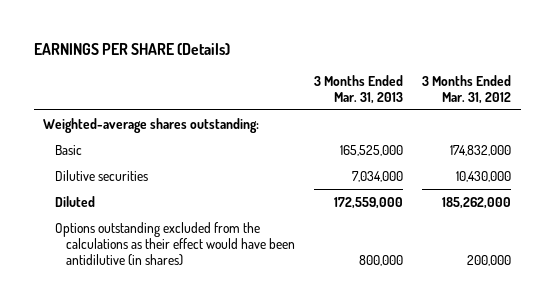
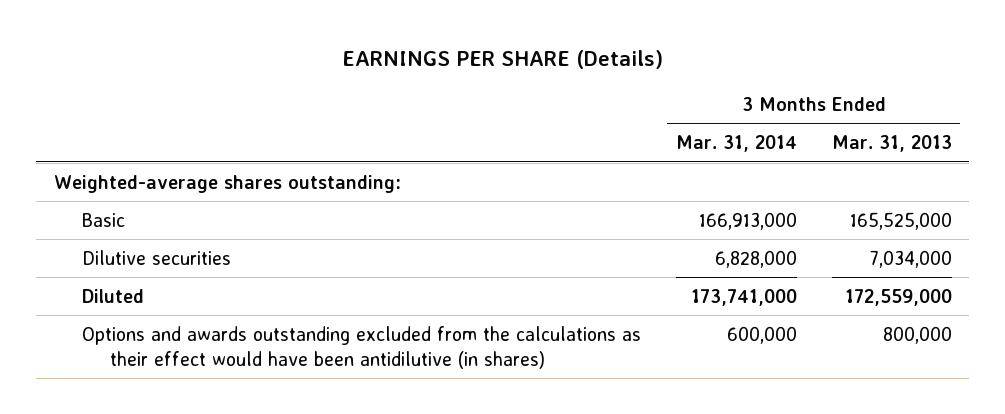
[422,74,512,104] 3 Months Ended Mar. 31, 2012 -> none
none -> [675,135,797,153] Mar. 31, 2014
[54,221,296,267] Options outstanding excluded from the calculations as their effect would have been antidilutive (in shares) -> [81,325,641,369] Options and awards outstanding excluded from the calculations as their effect would have been antidilutive (in shares)

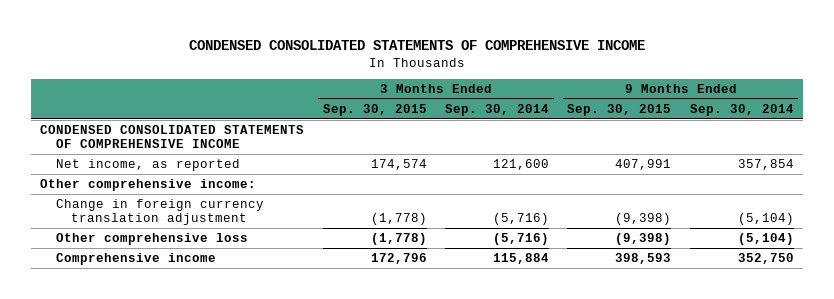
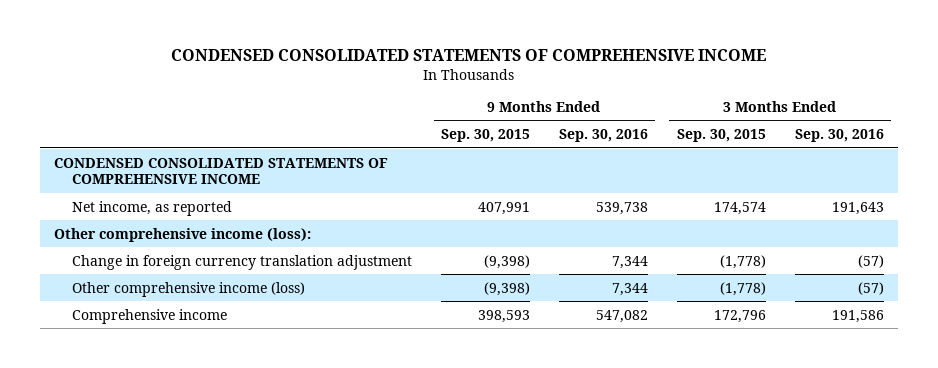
[445,103,550,116] Sep. 30, 2014 -> none
[689,103,794,116] Sep. 30, 2014 -> none
none -> [558,129,648,143] Sep. 30, 2016
none -> [794,129,884,143] Sep. 30, 2016
[40,178,257,191] Other comprehensive income: -> [54,227,312,242] Other comprehensive income (loss):
[55,232,248,245] Other comprehensive loss -> [71,281,305,297] Other comprehensive income (loss)

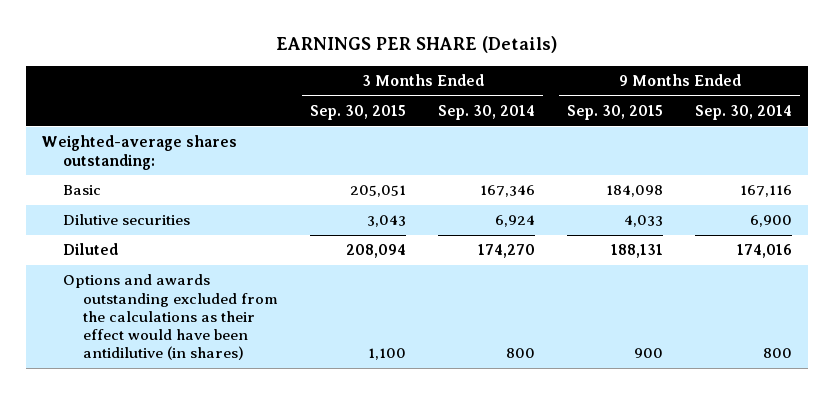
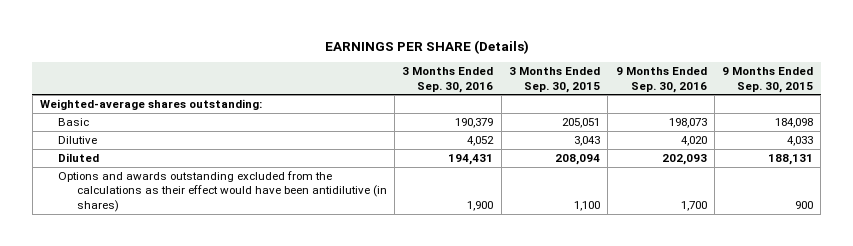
[438,105,536,121] Sep. 30, 2014 -> none
[695,105,793,121] Sep. 30, 2014 -> none
none -> [402,67,494,93] 3 Months Ended Sep. 30, 2016
none -> [615,67,707,93] 9 Months Ended Sep. 30, 2016
[62,214,190,226] Dilutive securities -> [58,136,98,145] Dilutive

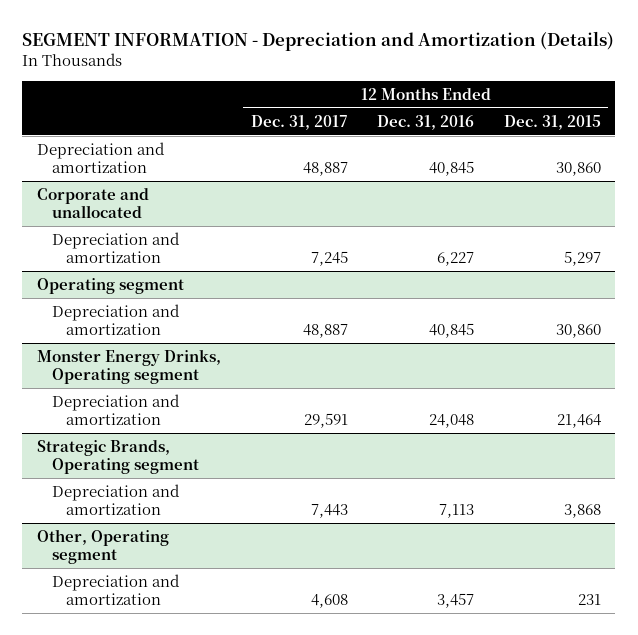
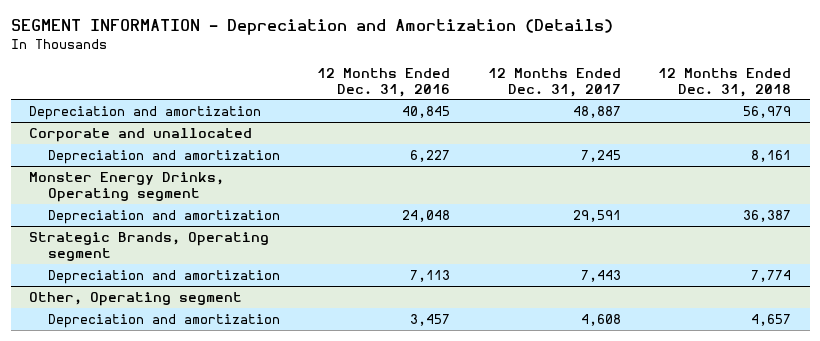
[503,114,601,130] Dec. 31, 2015 -> none
none -> [657,67,791,97] 12 Months Ended Dec. 31, 2018
[37,278,185,295] Operating segment -> none
[51,304,180,335] Depreciation and amortization -> none

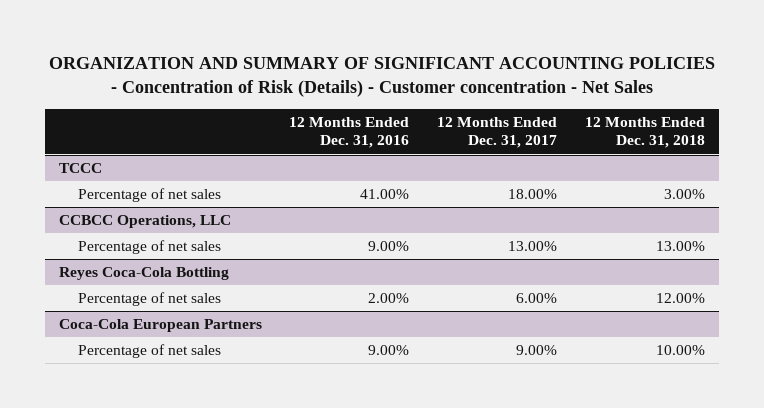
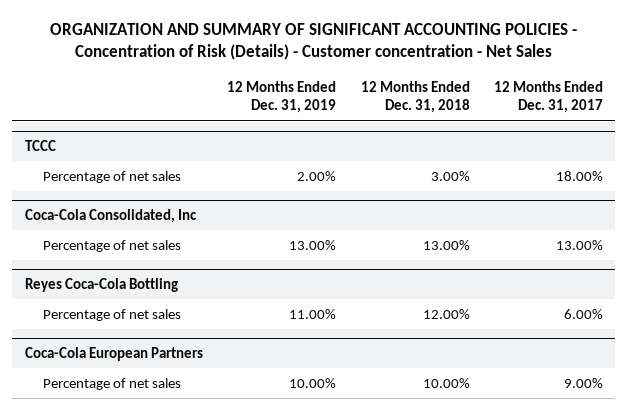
[289,116,410,149] 12 Months Ended Dec. 31, 2016 -> none
none -> [227,80,337,114] 12 Months Ended Dec. 31, 2019
[58,215,231,229] CCBCC Operations, LLC -> [24,209,197,224] Coca-Cola Consolidated, Inc

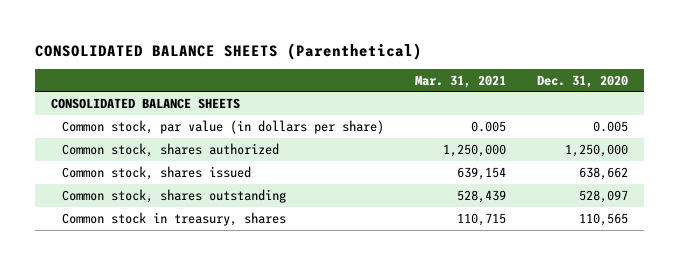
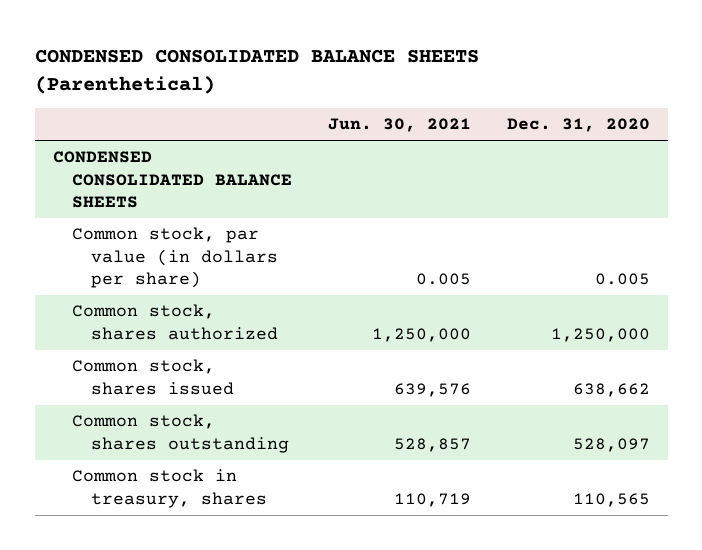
[35,42,423,60] CONSOLIDATED BALANCE SHEETS (Parenthetical) -> [34,49,479,95] CONDENSED CONSOLIDATED BALANCE SHEETS (Parenthetical)
[414,74,506,88] Mar. 31, 2021 -> none
none -> [327,118,471,133] Jun. 30, 2021
[51,97,241,109] CONSOLIDATED BALANCE SHEETS -> [52,151,292,209] CONDENSED CONSOLIDATED BALANCE SHEETS

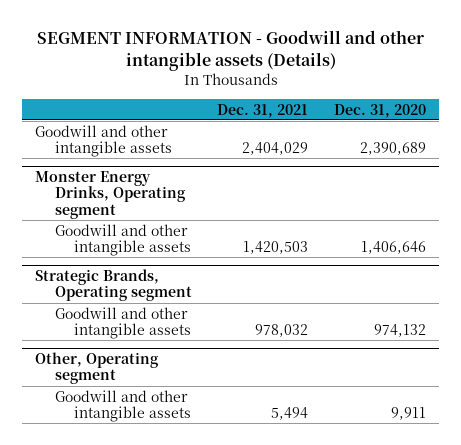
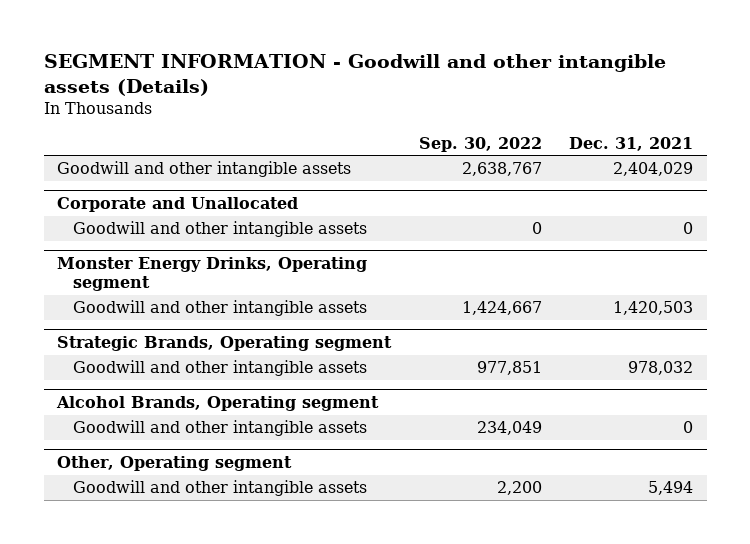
[333,103,426,118] Dec. 31, 2020 -> none
none -> [418,136,542,152] Sep. 30, 2022
none -> [57,196,299,212] Corporate and Unallocated
none -> [72,221,367,238] Goodwill and other intangible assets
none -> [56,395,380,411] Alcohol Brands, Operating segment
none -> [72,420,367,437] Goodwill and other intangible assets

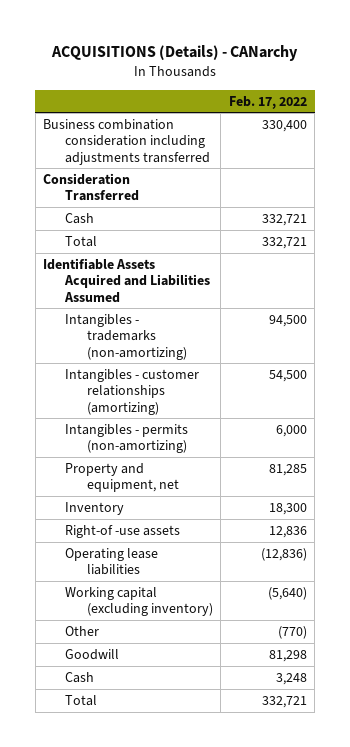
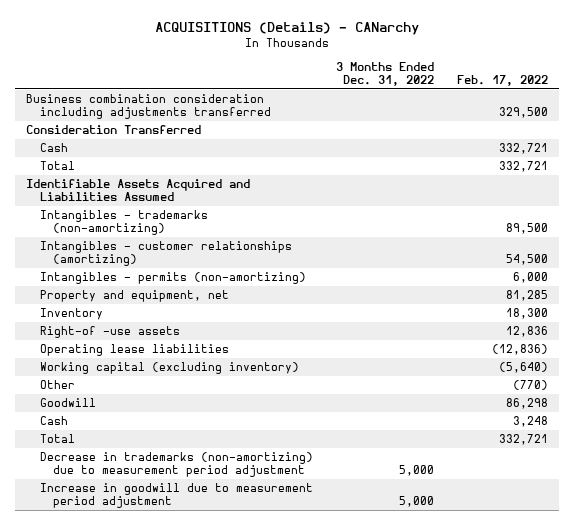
none -> [335,61,434,87] 3 Months Ended Dec. 31, 2022
[261,119,307,132] 330,400 -> [498,107,548,119] 329,500
[268,314,307,327] 94,500 -> [505,223,548,235] 89,500
[268,649,307,662] 81,298 -> [505,398,548,410] 86,298
none -> [39,452,313,478] Decrease in trademarks (non-amortizing) due to measurement period adjustment
none -> [39,483,313,509] Increase in goodwill due to measurement period adjustment

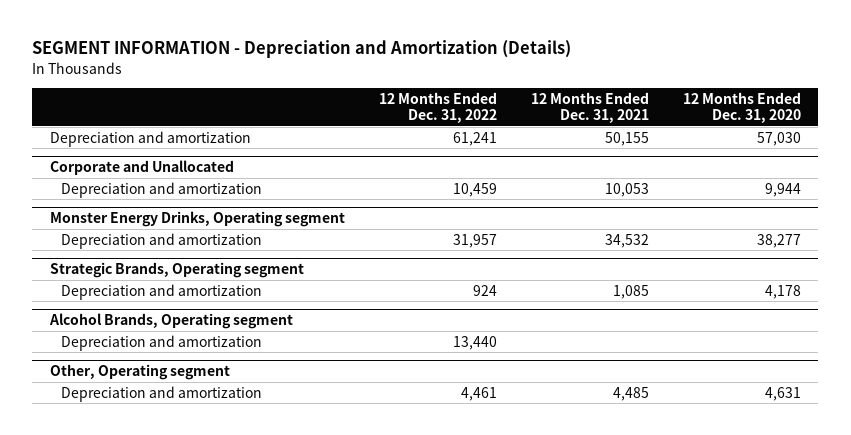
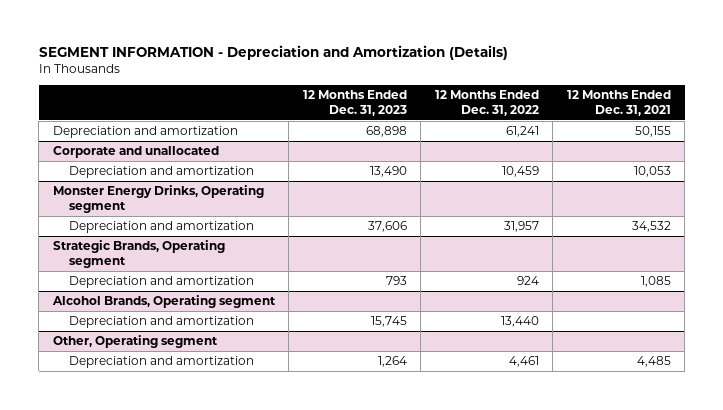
[683,91,802,124] 12 Months Ended Dec. 31, 2020 -> none
none -> [302,89,407,116] 12 Months Ended Dec. 31, 2023
[49,160,234,176] Corporate and Unallocated -> [52,146,219,159] Corporate and unallocated

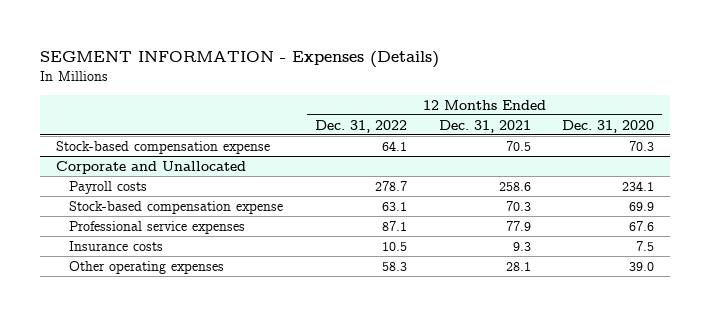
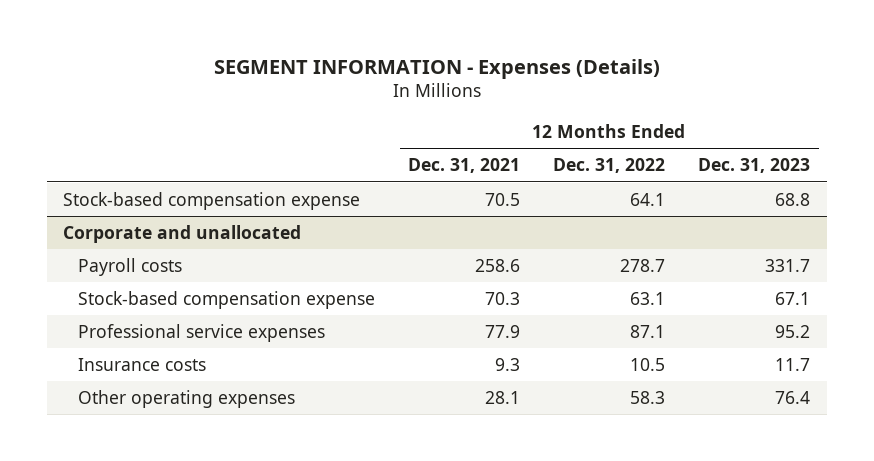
[562,119,655,133] Dec. 31, 2020 -> none
none -> [698,158,811,174] Dec. 31, 2023
[56,160,247,174] Corporate and Unallocated -> [63,224,302,243] Corporate and unallocated

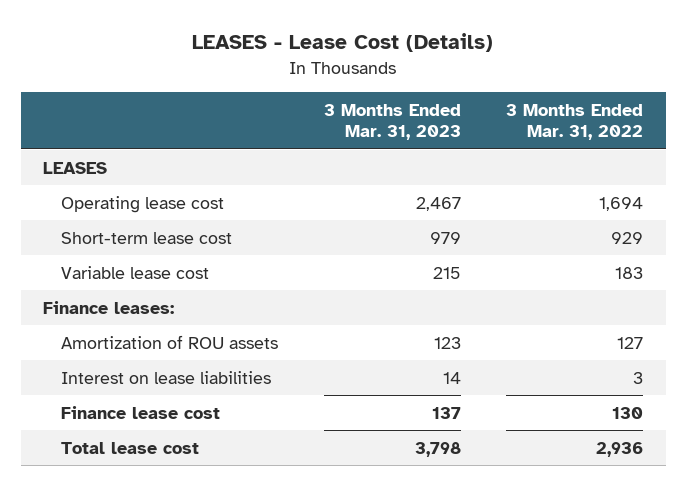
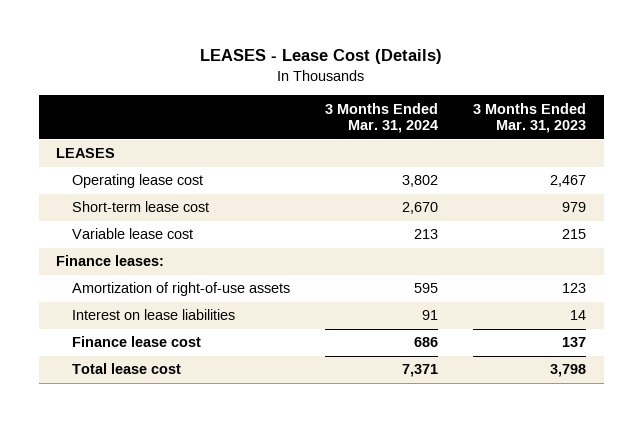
[505,103,643,141] 3 Months Ended Mar. 31, 2022 -> none
none -> [325,102,439,134] 3 Months Ended Mar. 31, 2024
[61,334,279,349] Amortization of ROU assets -> [72,282,291,297] Amortization of right-of-use assets

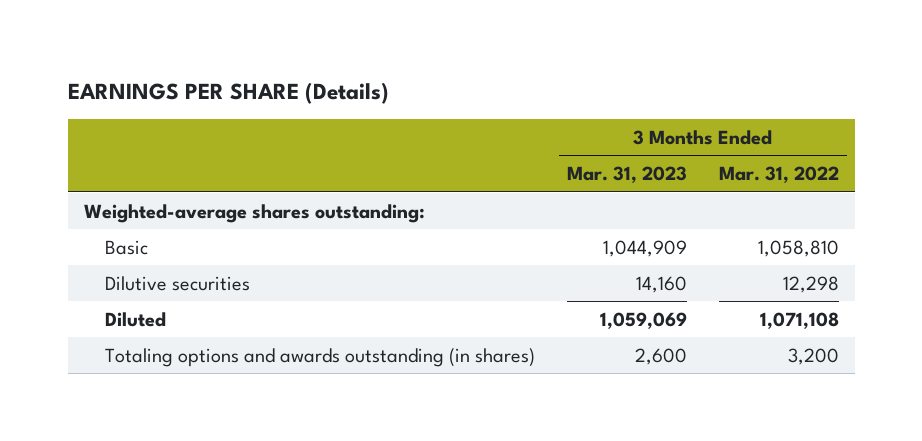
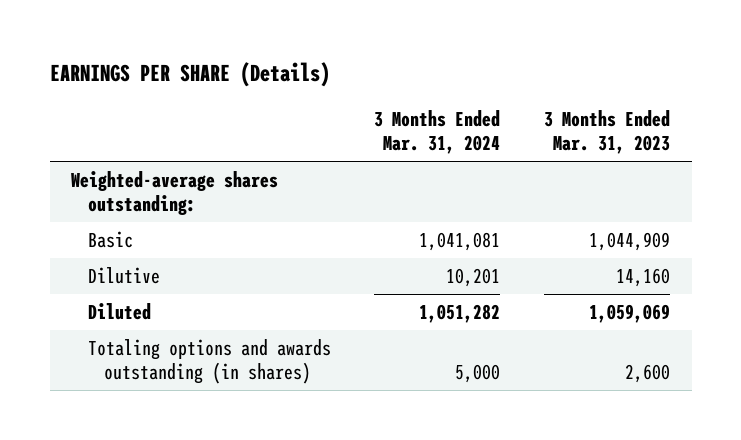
[718,166,839,184] Mar. 31, 2022 -> none
none -> [374,110,501,155] 3 Months Ended Mar. 31, 2024
[105,275,251,291] Dilutive securities -> [87,267,160,285] Dilutive

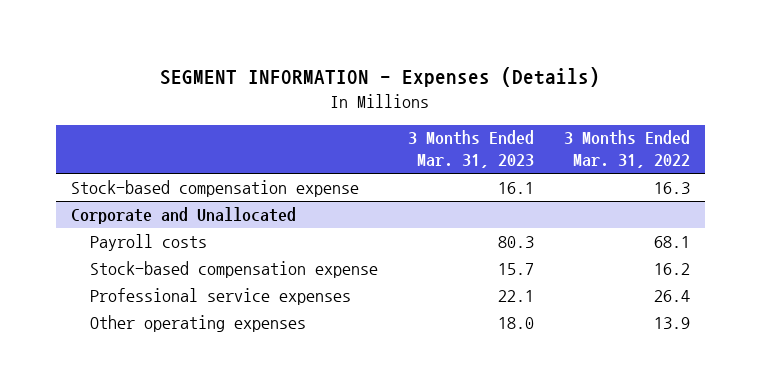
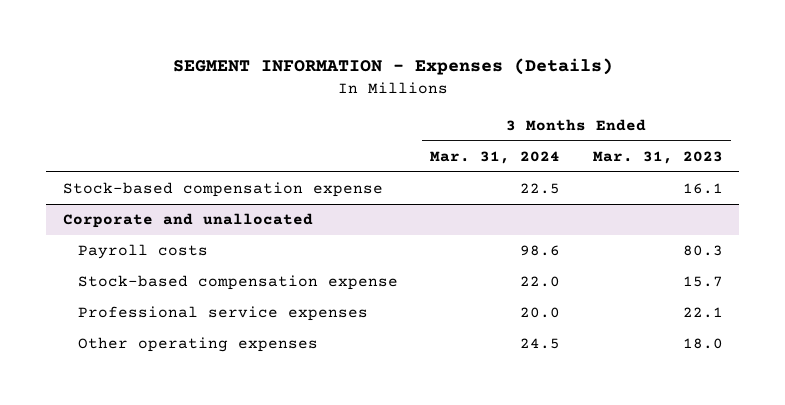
[564,130,691,169] 3 Months Ended Mar. 31, 2022 -> none
none -> [430,150,561,164] Mar. 31, 2024
[70,206,296,224] Corporate and Unallocated -> [62,213,313,229] Corporate and unallocated

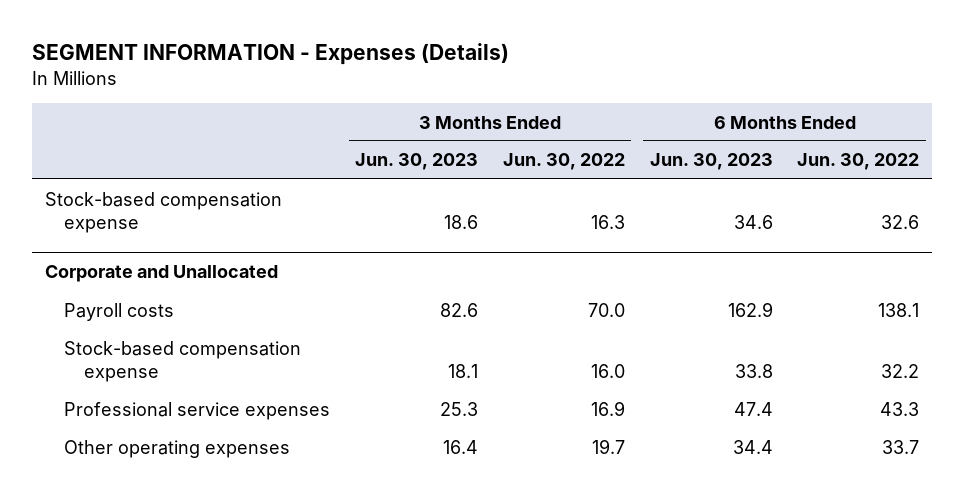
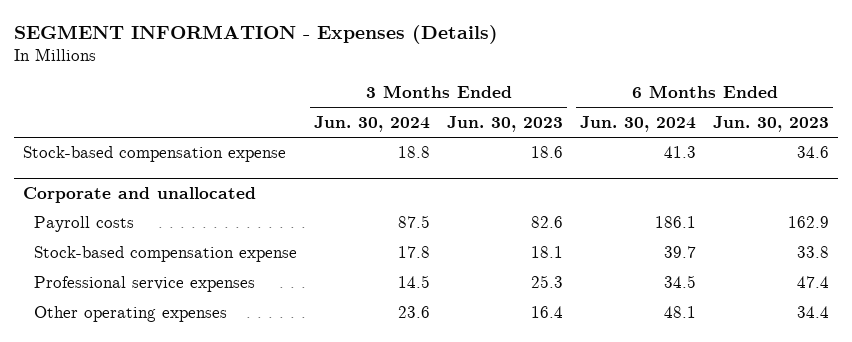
[502,153,625,171] Jun. 30, 2022 -> none
[797,153,920,171] Jun. 30, 2022 -> none
none -> [314,115,431,132] Jun. 30, 2024
none -> [580,115,697,132] Jun. 30, 2024
[44,265,278,283] Corporate and Unallocated -> [22,186,256,203] Corporate and unallocated

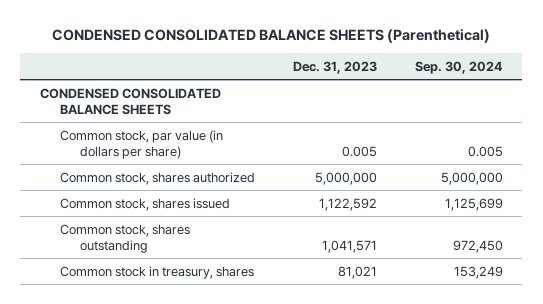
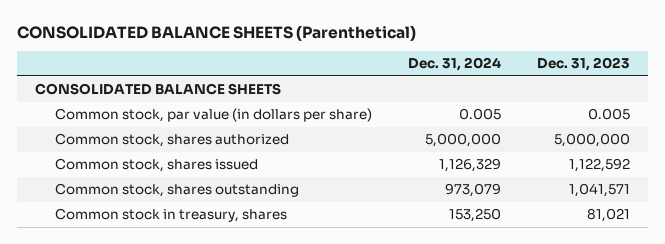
[52,29,491,44] CONDENSED CONSOLIDATED BALANCE SHEETS (Parenthetical) -> [16,24,416,41] CONSOLIDATED BALANCE SHEETS (Parenthetical)
[415,60,504,74] Sep. 30, 2024 -> none
none -> [407,57,501,72] Dec. 31, 2024
[39,87,221,115] CONDENSED CONSOLIDATED BALANCE SHEETS -> [34,83,281,96] CONSOLIDATED BALANCE SHEETS

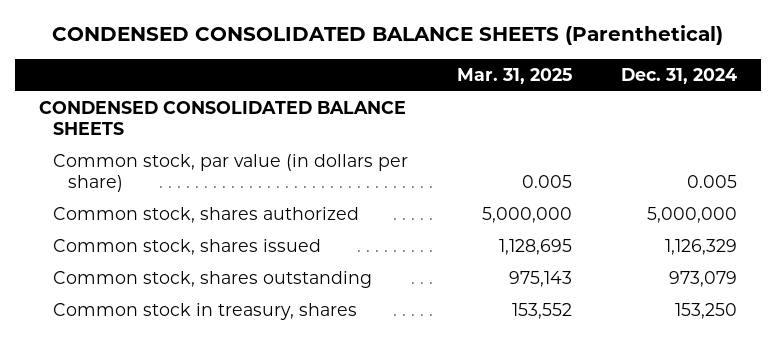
[16,24,416,41] CONSOLIDATED BALANCE SHEETS (Parenthetical) -> [51,25,723,46] CONDENSED CONSOLIDATED BALANCE SHEETS (Parenthetical)
[536,57,630,72] Dec. 31, 2023 -> none
none -> [457,67,573,84] Mar. 31, 2025
[34,83,281,96] CONSOLIDATED BALANCE SHEETS -> [38,101,406,135] CONDENSED CONSOLIDATED BALANCE SHEETS

